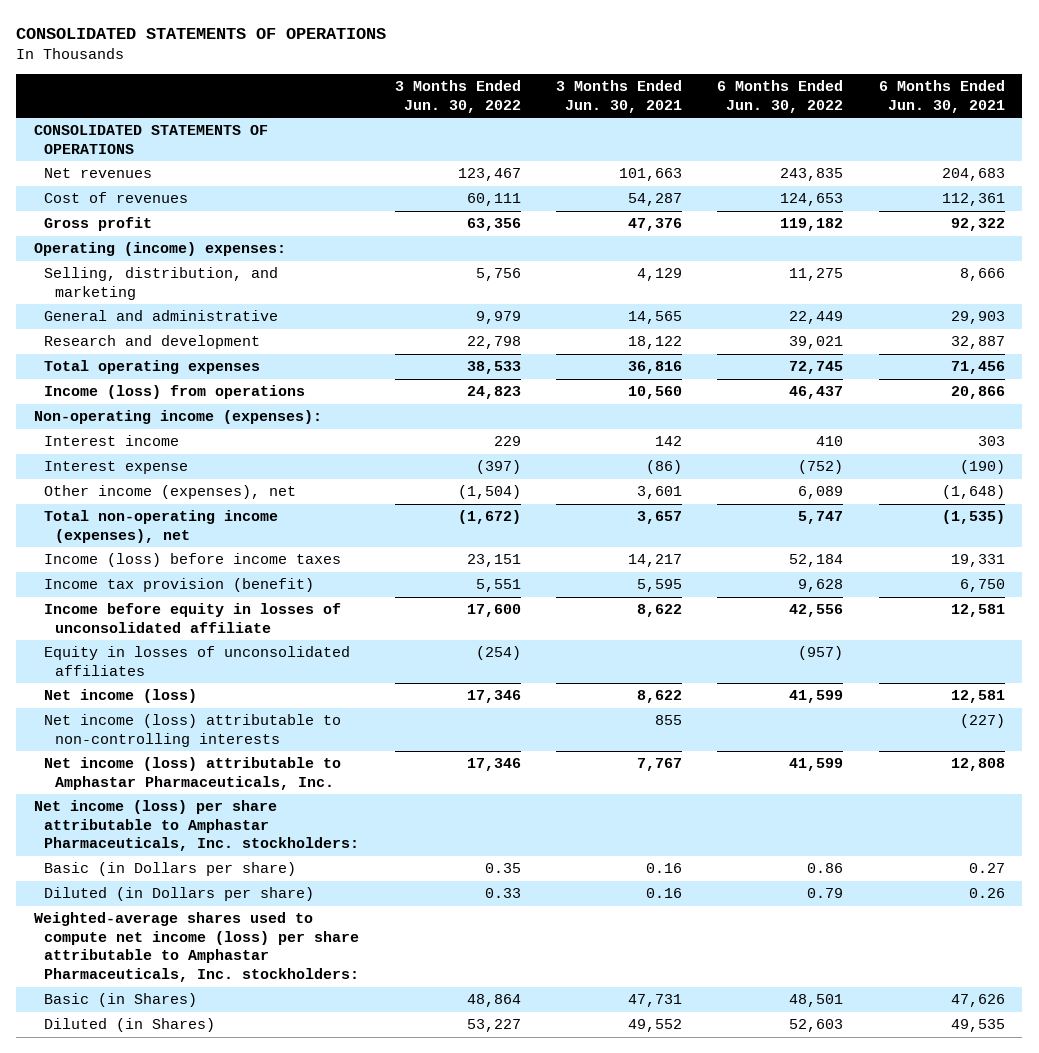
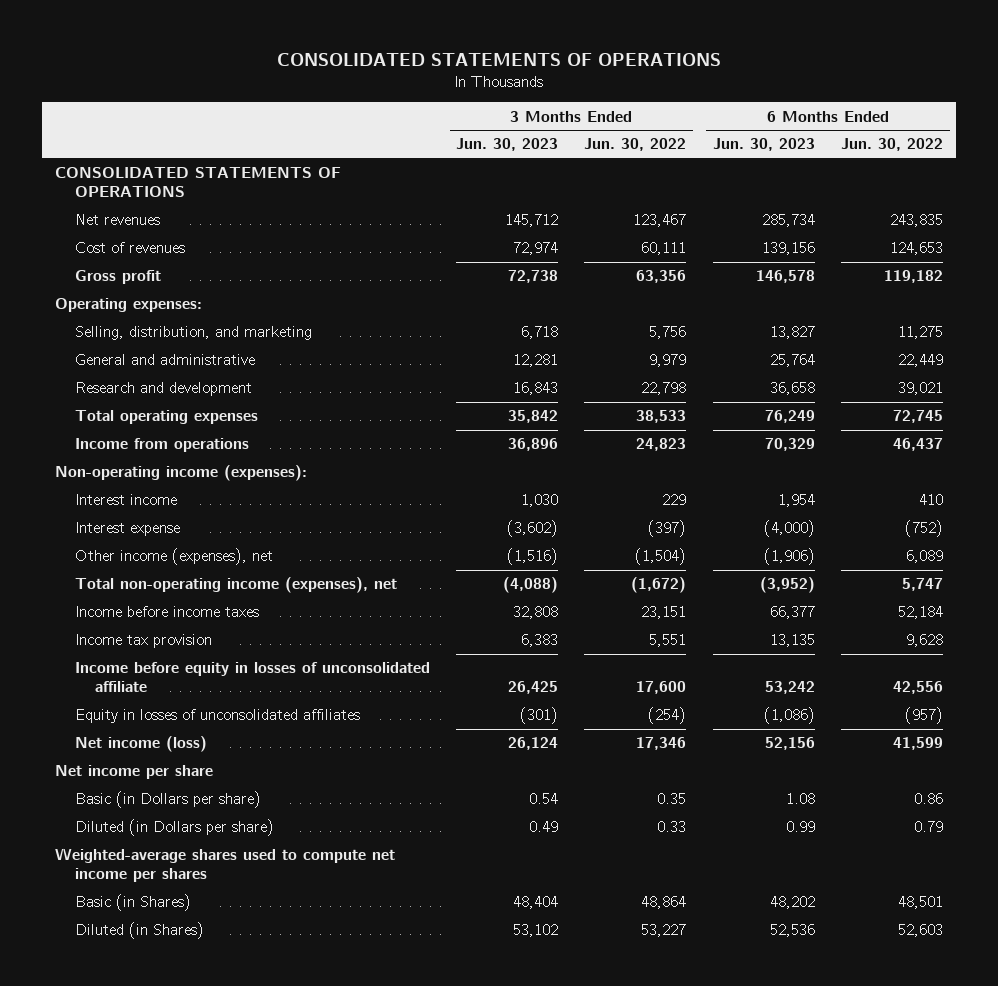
[556,80,683,113] 3 Months Ended Jun. 30, 2021 -> none
[878,80,1005,113] 6 Months Ended Jun. 30, 2021 -> none
none -> [456,138,559,152] Jun. 30, 2023
none -> [712,138,815,152] Jun. 30, 2023
[33,242,286,257] Operating (income) expenses: -> [54,298,202,313] Operating expenses:
[44,385,306,400] Income (loss) from operations -> [74,438,249,453] Income from operations
[44,553,342,568] Income (loss) before income taxes -> [74,606,259,618] Income before income taxes
[44,578,315,593] Income tax provision (benefit) -> [74,634,212,649] Income tax provision
[44,714,342,747] Net income (loss) attributable to non-controlling interests -> none
[44,757,342,790] Net income (loss) attributable to Amphastar Pharmaceuticals, Inc. -> none
[33,800,360,852] Net income (loss) per share attributable to Amphastar Pharmaceuticals, Inc. stockholders: -> [54,765,213,780] Net income per share
[33,912,360,983] Weighted-average shares used to compute net income (loss) per share attributable to Amphastar Pharmaceuticals, Inc. stockholders: -> [54,848,395,883] Weighted-average shares used to compute net income per shares

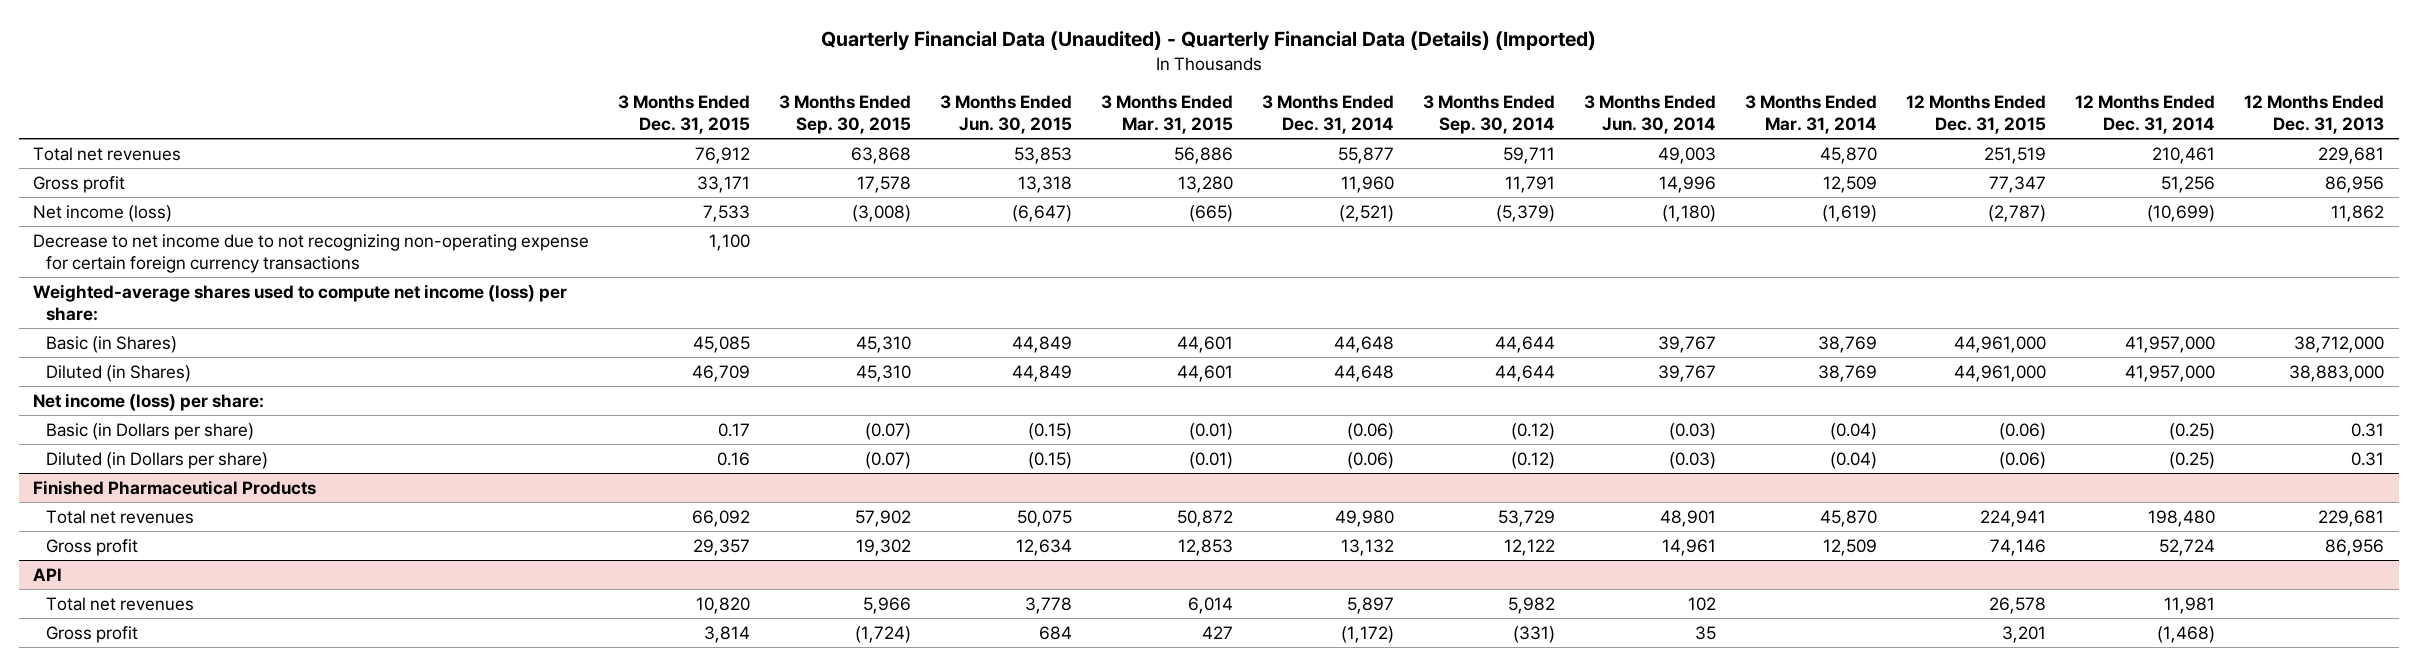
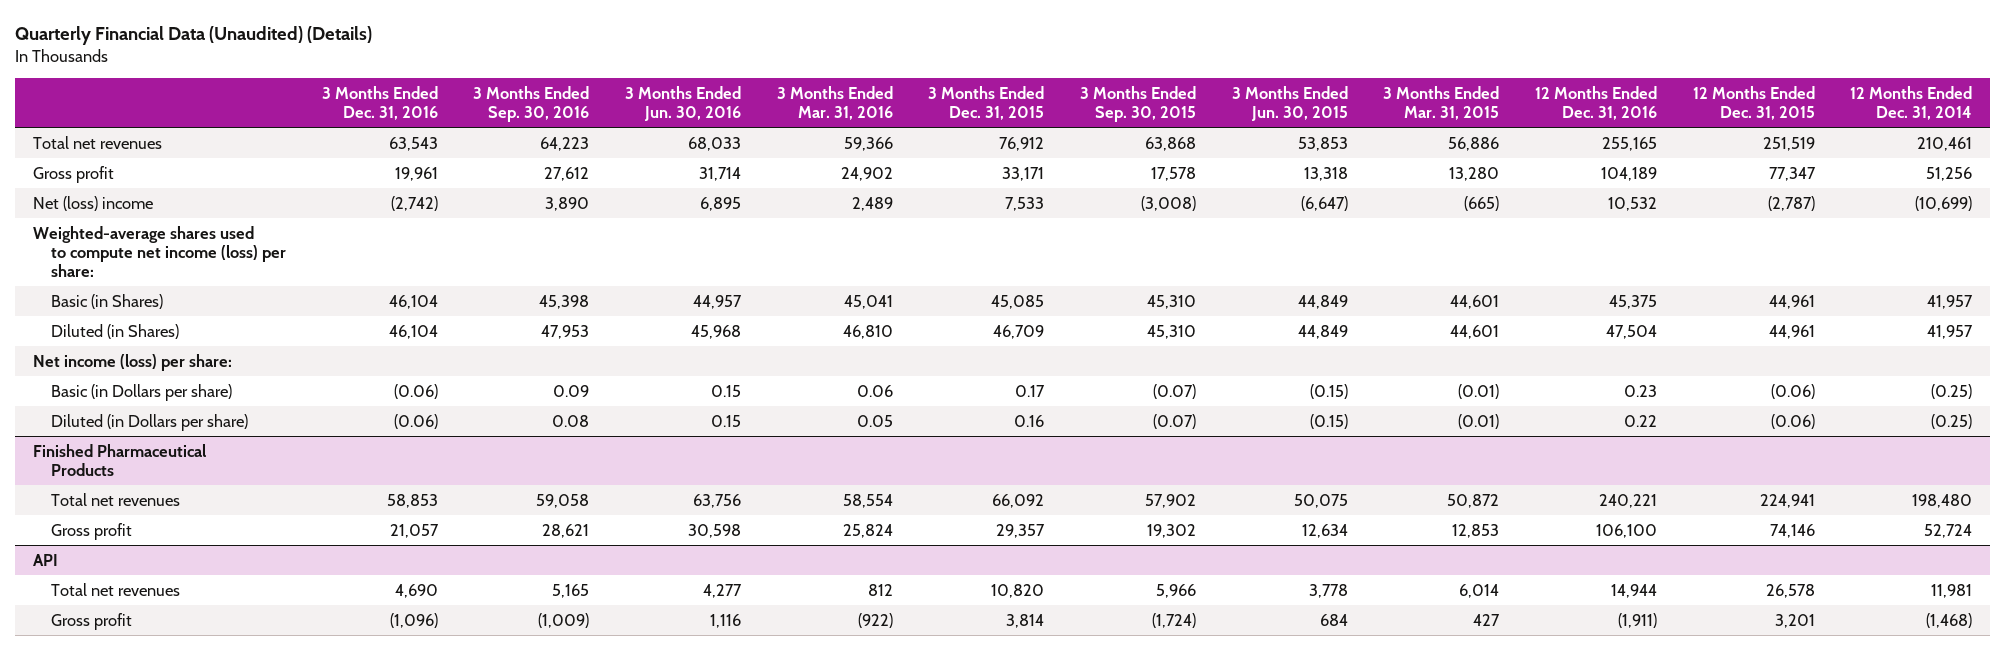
[820,31,1596,51] Quarterly Financial Data (Unaudited) - Quarterly Financial Data (Details) (Imported) -> [14,26,372,46] Quarterly Financial Data (Unaudited) (Details)
[1262,95,1395,135] 3 Months Ended Dec. 31, 2014 -> none
[1423,95,1556,135] 3 Months Ended Sep. 30, 2014 -> none
[1584,95,1717,135] 3 Months Ended Jun. 30, 2014 -> none
[1745,95,1878,135] 3 Months Ended Mar. 31, 2014 -> none
[2244,95,2385,135] 12 Months Ended Dec. 31, 2013 -> none
none -> [321,85,438,121] 3 Months Ended Dec. 31, 2016
none -> [473,85,590,123] 3 Months Ended Sep. 30, 2016
none -> [624,85,741,122] 3 Months Ended Jun. 30, 2016
none -> [776,85,893,121] 3 Months Ended Mar. 31, 2016
none -> [1534,85,1657,121] 12 Months Ended Dec. 31, 2016
[33,233,590,273] Decrease to net income due to not recognizing non-operating expense for certain foreign currency transactions -> none
[33,204,173,222] Net income (loss) -> [32,195,153,211] Net (loss) income
[1954,335,2047,353] 44,961,000 -> [1768,294,1815,309] 44,961
[2125,335,2216,353] 41,957,000 -> [1927,294,1974,309] 41,957
[1954,364,2047,382] 44,961,000 -> [1768,324,1815,339] 44,961
[2125,364,2216,382] 41,957,000 -> [1927,324,1974,339] 41,957

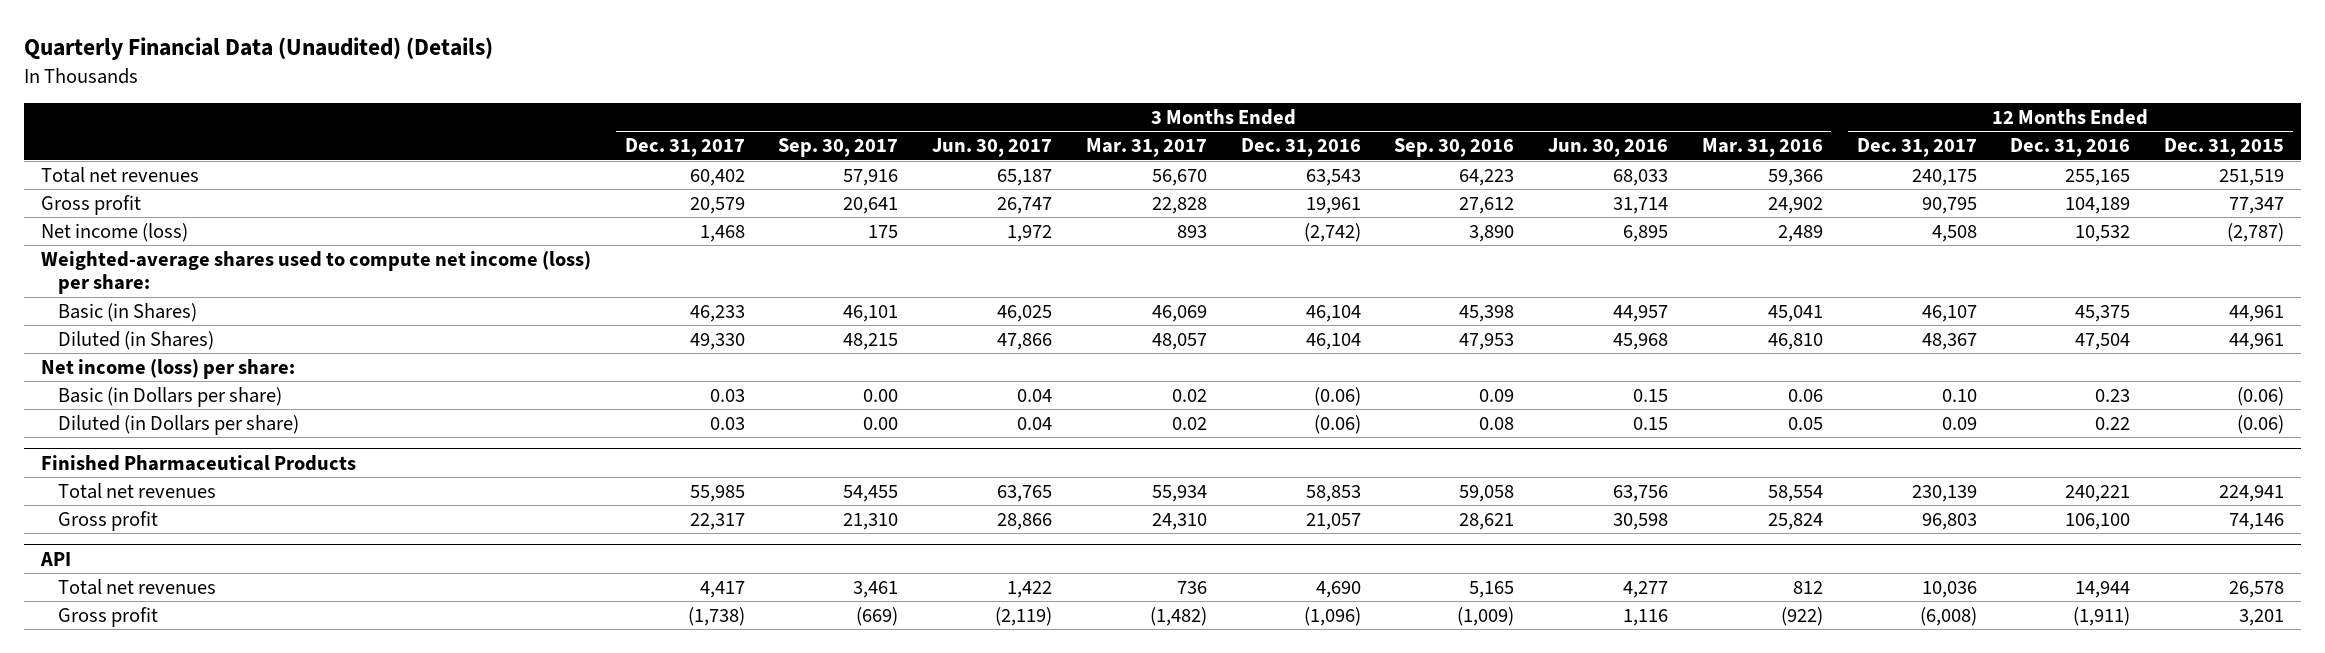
[928,85,1045,121] 3 Months Ended Dec. 31, 2015 -> none
[1079,85,1196,123] 3 Months Ended Sep. 30, 2015 -> none
[1231,85,1348,122] 3 Months Ended Jun. 30, 2015 -> none
[1383,85,1500,121] 3 Months Ended Mar. 31, 2015 -> none
[1850,85,1973,121] 12 Months Ended Dec. 31, 2014 -> none
none -> [624,138,745,158] Dec. 31, 2017
none -> [778,138,899,158] Sep. 30, 2017
none -> [932,138,1053,158] Jun. 30, 2017
none -> [1085,138,1207,158] Mar. 31, 2017
none -> [1856,138,1977,158] Dec. 31, 2017
[32,195,153,211] Net (loss) income -> [40,222,188,242] Net income (loss)

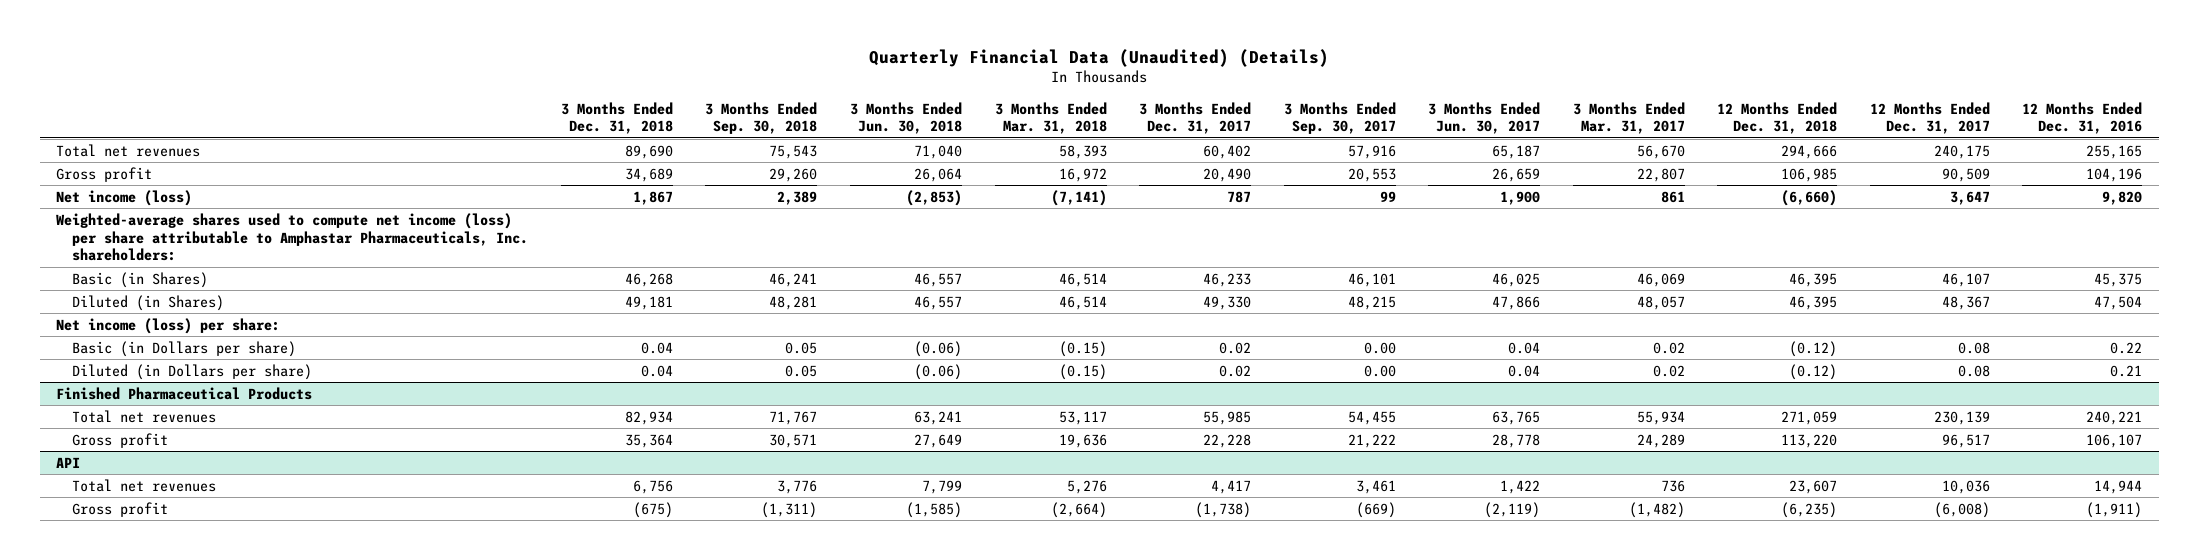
[1240,138,1361,158] Dec. 31, 2016 -> none
[1394,138,1515,158] Sep. 30, 2016 -> none
[1548,138,1669,158] Jun. 30, 2016 -> none
[1701,138,1823,158] Mar. 31, 2016 -> none
[2164,138,2285,158] Dec. 31, 2015 -> none
none -> [560,101,673,135] 3 Months Ended Dec. 31, 2018
none -> [705,101,818,135] 3 Months Ended Sep. 30, 2018
none -> [849,101,962,135] 3 Months Ended Jun. 30, 2018
none -> [994,101,1107,135] 3 Months Ended Mar. 31, 2018
none -> [1717,101,1838,135] 12 Months Ended Dec. 31, 2018
[689,196,745,214] 20,579 -> [1203,167,1252,182] 20,490
[843,196,899,214] 20,641 -> [1347,167,1396,182] 20,553
[997,196,1053,214] 26,747 -> [1492,167,1541,182] 26,659
[1151,196,1207,214] 22,828 -> [1636,167,1685,182] 22,807
[1921,196,1977,214] 90,795 -> [1941,167,1990,182] 90,509
[2065,196,2131,214] 104,189 -> [2086,167,2143,182] 104,196
[699,224,745,242] 1,468 -> [1227,190,1252,203] 787
[868,224,899,238] 175 -> [1379,190,1396,202] 99
[1007,224,1053,242] 1,972 -> [1500,190,1541,205] 1,900
[1176,224,1207,238] 893 -> [1660,190,1685,203] 861
[1931,224,1977,242] 4,508 -> [1949,190,1990,205] 3,647
[2075,224,2131,242] 10,532 -> [2102,190,2143,205] 9,820
[40,250,591,295] Weighted-average shares used to compute net income (loss) per share: -> [56,212,529,262] Weighted-average shares used to compute net income (loss) per share attributable to Amphastar Pharmaceuticals, Inc. shareholders:
[709,388,745,402] 0.03 -> [1219,341,1252,354] 0.02
[1941,388,1977,402] 0.10 -> [1957,341,1990,354] 0.08
[2095,388,2131,402] 0.23 -> [2110,341,2143,354] 0.22
[709,416,745,430] 0.03 -> [1219,364,1252,377] 0.02
[1941,416,1977,430] 0.09 -> [1957,364,1990,377] 0.08
[2095,416,2131,430] 0.22 -> [2110,364,2143,377] 0.21
[689,512,745,530] 22,317 -> [1203,433,1252,448] 22,228
[843,512,899,530] 21,310 -> [1347,433,1396,448] 21,222
[997,512,1053,530] 28,866 -> [1492,433,1541,448] 28,778
[1151,512,1207,530] 24,310 -> [1636,433,1685,448] 24,289
[1921,512,1977,530] 96,803 -> [1941,433,1990,448] 96,517
[2065,512,2131,530] 106,100 -> [2086,433,2143,448] 106,107

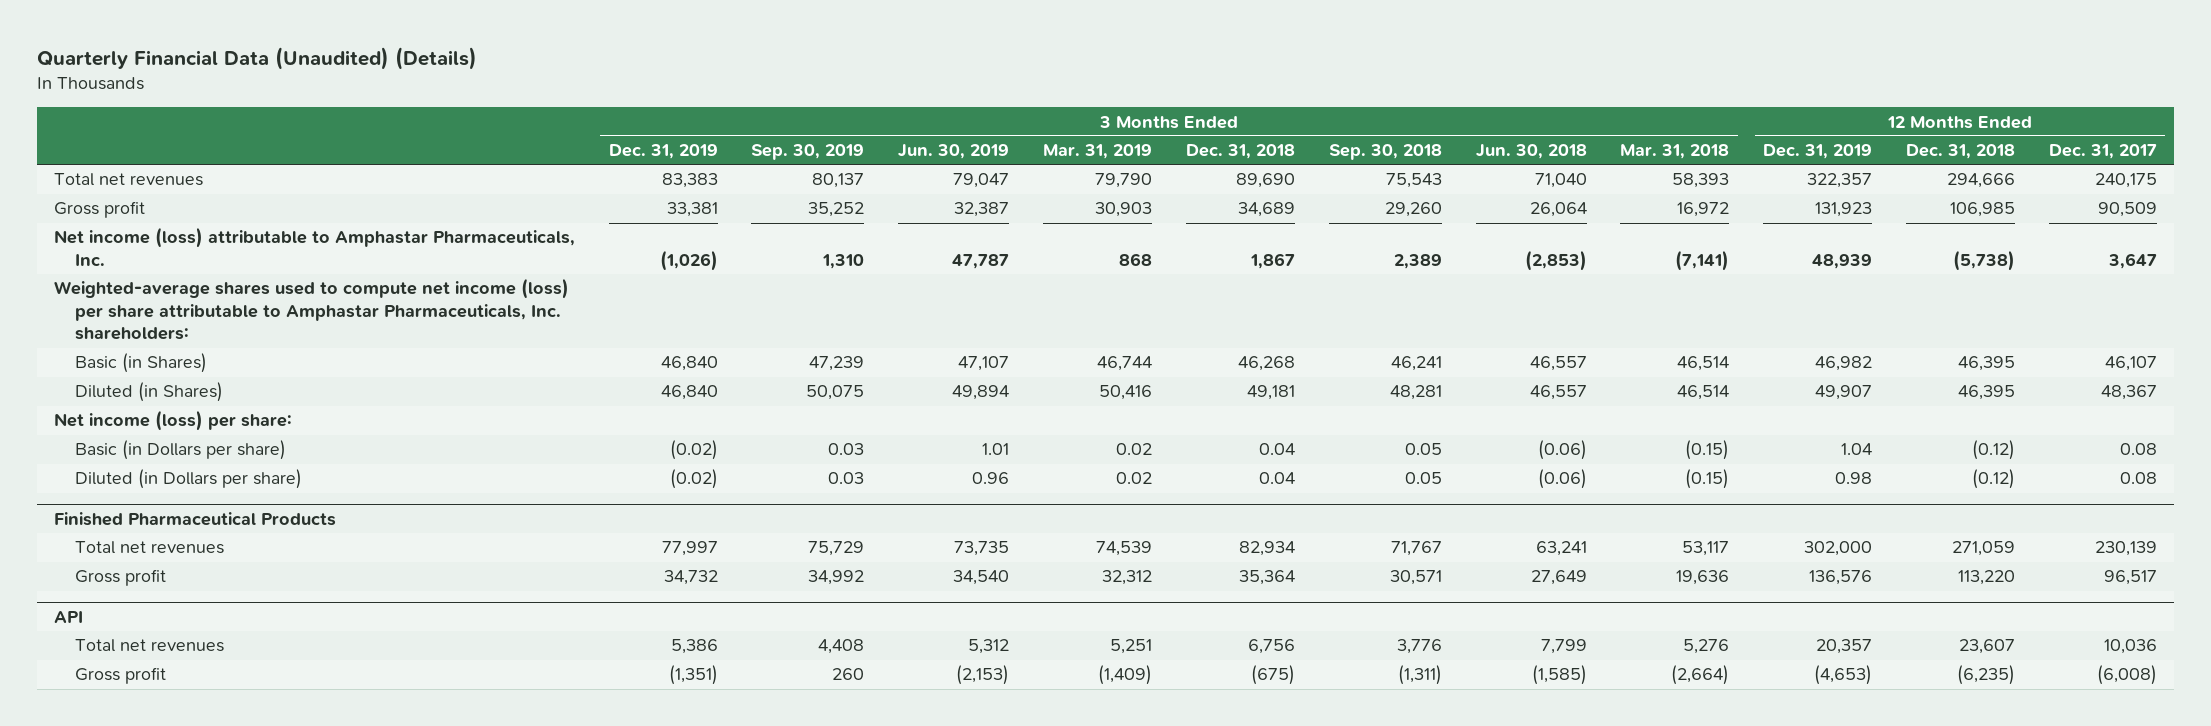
[1139,101,1252,135] 3 Months Ended Dec. 31, 2017 -> none
[1283,101,1396,135] 3 Months Ended Sep. 30, 2017 -> none
[1428,101,1541,135] 3 Months Ended Jun. 30, 2017 -> none
[1572,101,1685,135] 3 Months Ended Mar. 31, 2017 -> none
[2022,101,2143,135] 12 Months Ended Dec. 31, 2016 -> none
none -> [608,144,718,160] Dec. 31, 2019
none -> [751,144,865,161] Sep. 30, 2019
none -> [898,144,1010,160] Jun. 30, 2019
none -> [1043,144,1153,160] Mar. 31, 2019
none -> [1763,144,1873,160] Dec. 31, 2019
[56,189,193,206] Net income (loss) -> none
none -> [53,227,575,266] Net income (loss) attributable to Amphastar Pharmaceuticals, Inc.

